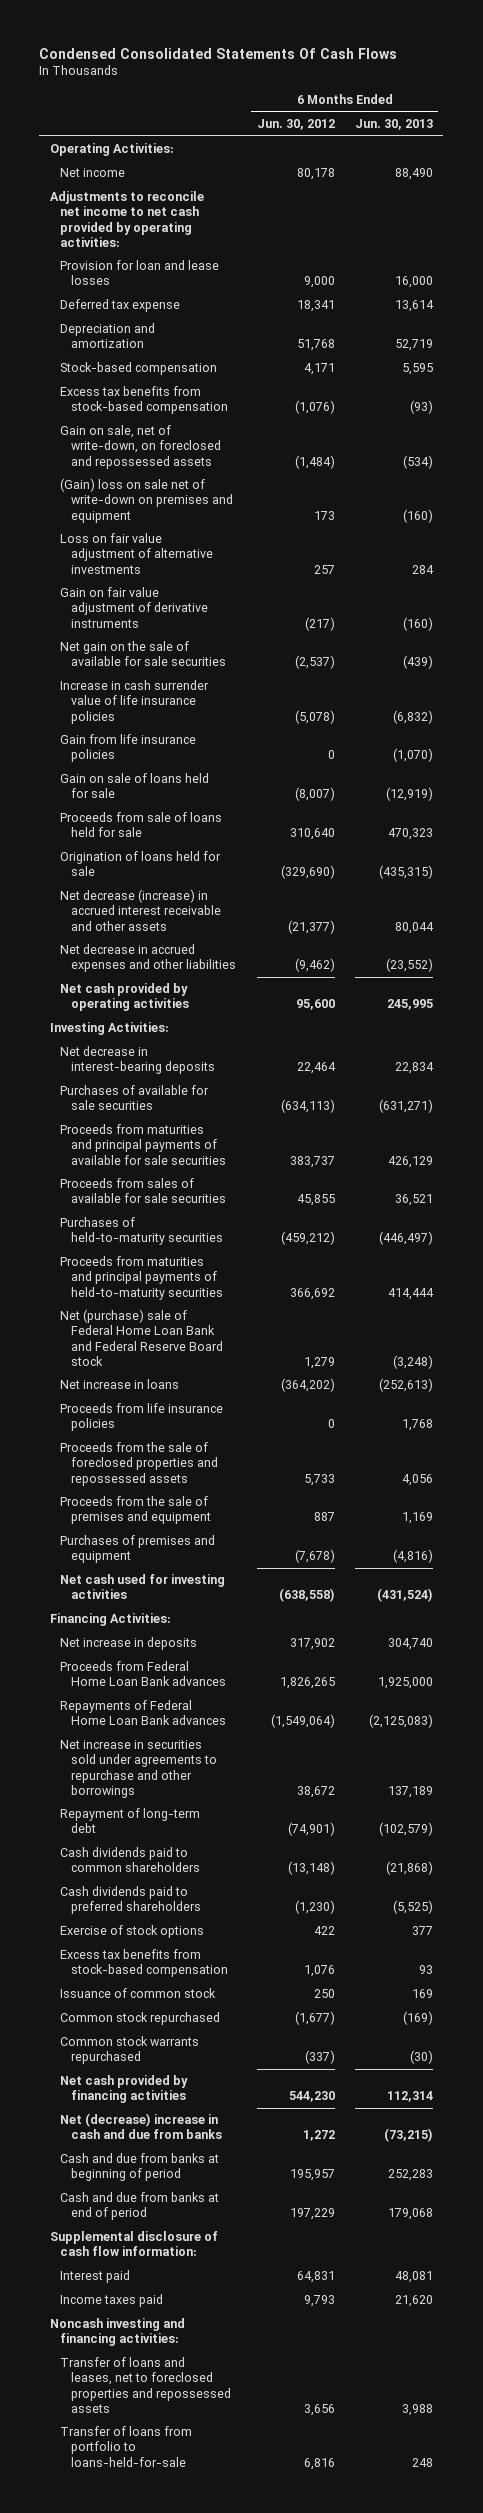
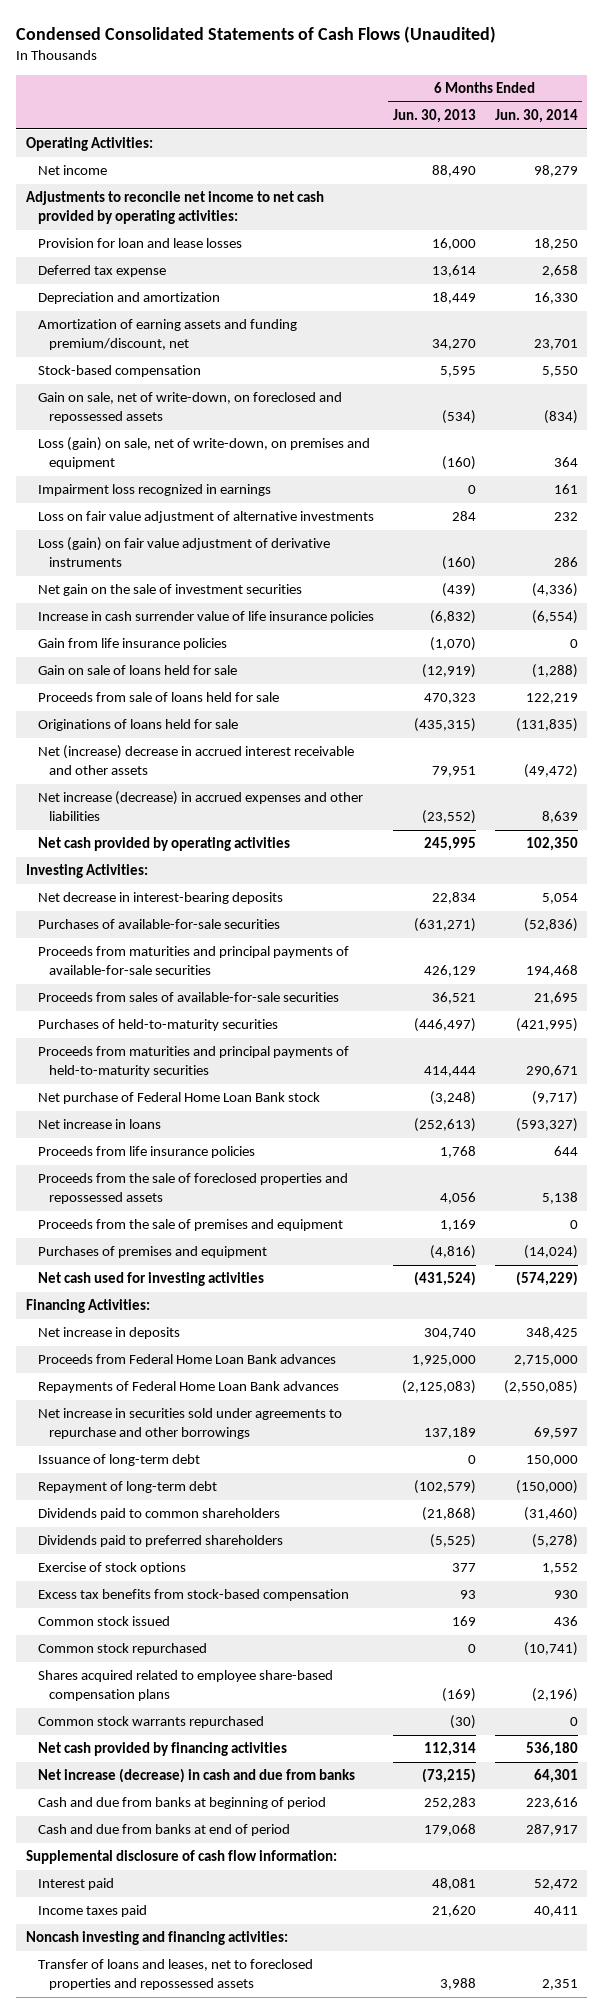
[39,47,398,59] Condensed Consolidated Statements Of Cash Flows -> [16,25,497,43] Condensed Consolidated Statements of Cash Flows (Unaudited)
[256,118,335,130] Jun. 30, 2012 -> none
none -> [494,109,578,124] Jun. 30, 2014
[395,339,434,352] 52,719 -> [431,292,476,305] 18,449
none -> [37,319,297,351] Amortization of earning assets and funding premium/discount, net
[60,386,228,415] Excess tax benefits from stock-based compensation -> none
[60,478,233,523] (Gain) loss on sale net of write-down on premises and equipment -> [37,437,370,470] Loss (gain) on sale, net of write-down, on premises and equipment
none -> [37,484,271,497] Impairment loss recognized in earnings
[60,587,208,628] Gain on fair value adjustment of derivative instruments -> [37,537,330,568] Loss (gain) on fair value adjustment of derivative instruments
[60,641,226,667] Net gain on the sale of available for sale securities -> [37,584,302,597] Net gain on the sale of investment securities
[60,851,222,877] Origination of loans held for sale -> [37,719,238,732] Originations of loans held for sale
[60,889,221,931] Net decrease (increase) in accrued interest receivable and other assets -> [37,745,354,776] Net (increase) decrease in accrued interest receivable and other assets
[395,921,435,934] 80,044 -> [431,766,476,778] 79,951
[60,944,236,973] Net decrease in accrued expenses and other liabilities -> [37,791,363,822] Net increase (decrease) in accrued expenses and other liabilities
[60,1085,210,1111] Purchases of available for sale securities -> [37,919,280,930] Purchases of available-for-sale securities
[60,1124,226,1165] Proceeds from maturities and principal payments of available for sale securities -> [37,946,349,976] Proceeds from maturities and principal payments of available-for-sale securities
[60,1178,226,1204] Proceeds from sales of available for sale securities -> [37,992,339,1003] Proceeds from sales of available-for-sale securities
[60,1309,223,1366] Net (purchase) sale of Federal Home Loan Bank and Federal Reserve Board stock -> [37,1092,320,1105] Net purchase of Federal Home Loan Bank stock
none -> [37,1454,200,1467] Issuance of long-term debt
[60,1847,200,1873] Cash dividends paid to common shareholders -> [37,1508,280,1521] Dividends paid to common shareholders
[60,1886,201,1915] Cash dividends paid to preferred shareholders -> [37,1535,283,1548] Dividends paid to preferred shareholders
[60,1988,217,1999] Issuance of common stock -> [37,1616,170,1627] Common stock issued
[403,2011,434,2026] (169) -> [467,1644,476,1654] 0
none -> [37,1670,333,1702] Shares acquired related to employee share-based compensation plans
[60,2113,222,2140] Net (decrease) increase in cash and due from banks -> [37,1768,355,1784] Net increase (decrease) in cash and due from banks
[60,2426,193,2467] Transfer of loans from portfolio to loans-held-for-sale -> none

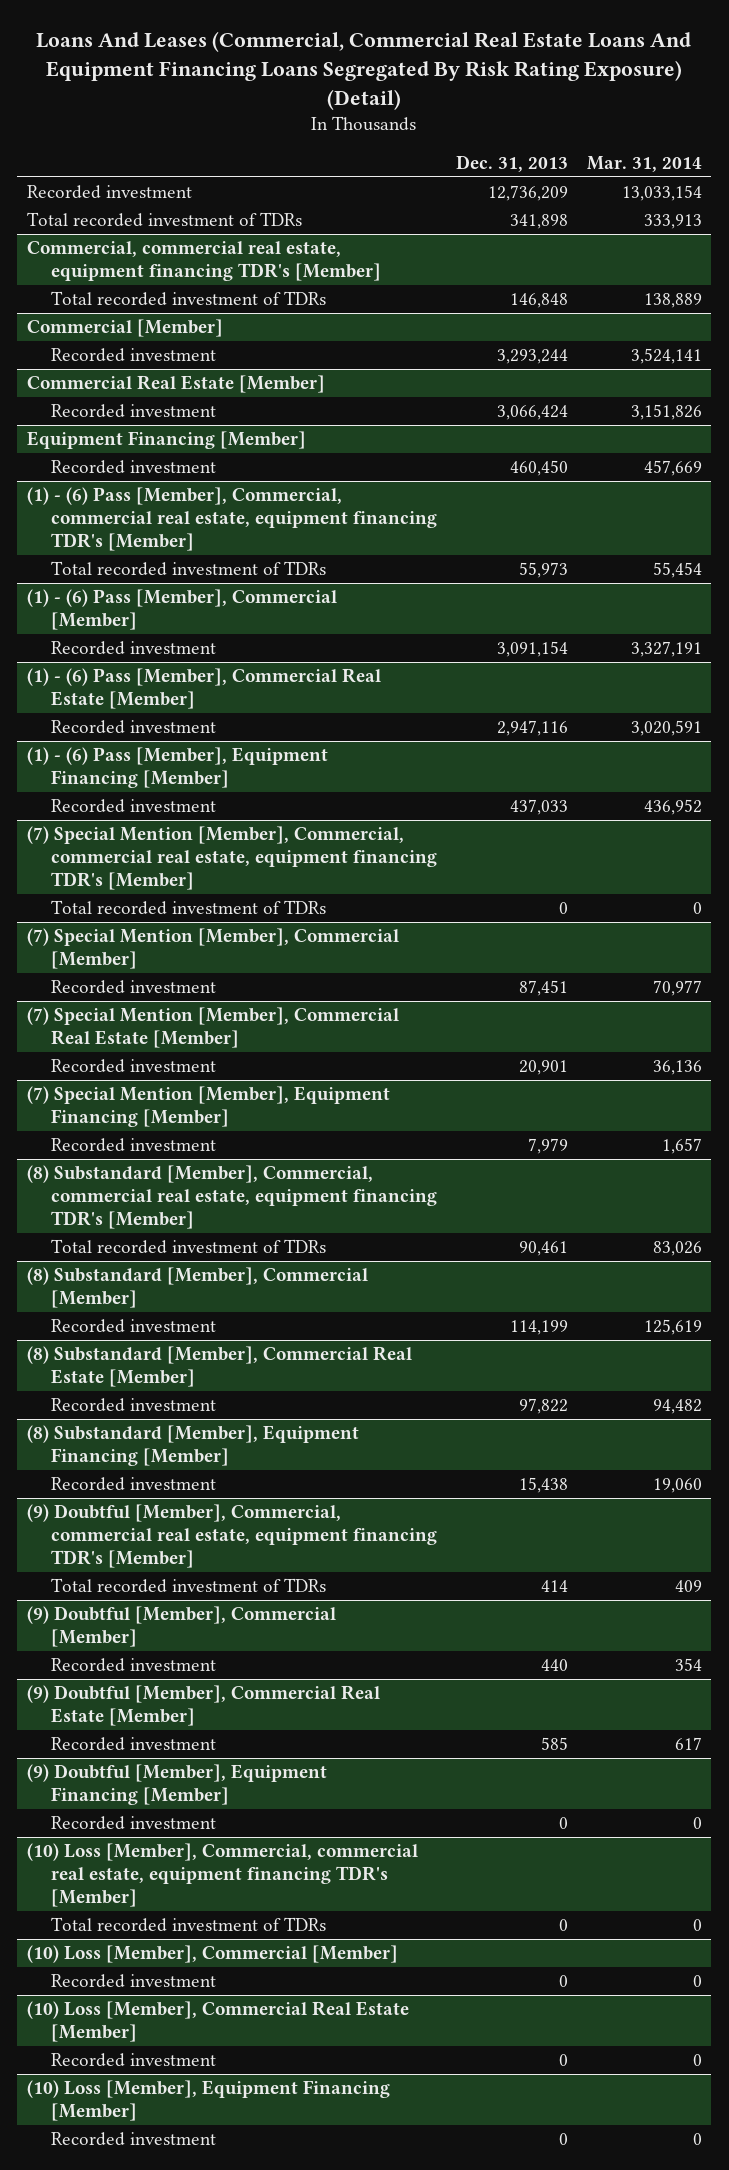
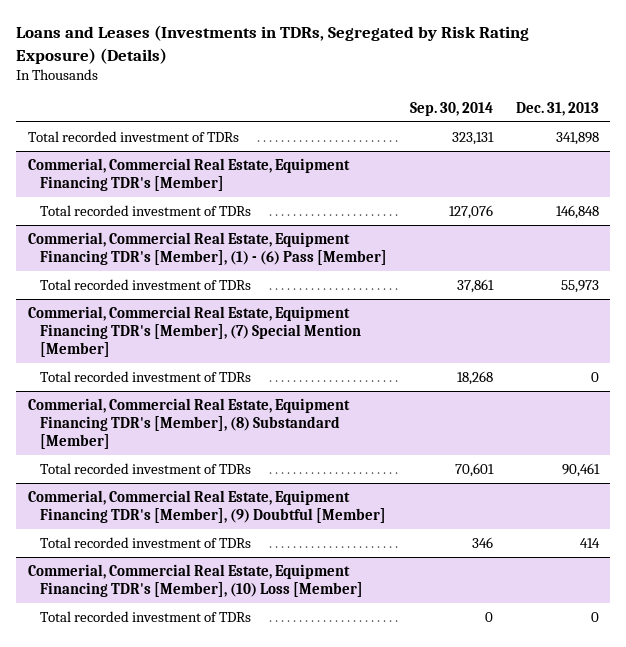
[36,30,692,110] Loans And Leases (Commercial, Commercial Real Estate Loans And Equipment Financing Loans Segregated By Risk Rating Exposure) (Detail) -> [16,25,530,64] Loans and Leases (Investments in TDRs, Segregated by Risk Rating Exposure) (Details)
[586,156,702,173] Mar. 31, 2014 -> none
none -> [409,101,493,116] Sep. 30, 2014
[26,185,192,200] Recorded investment -> none
[26,241,381,282] Commercial, commercial real estate, equipment financing TDR's [Member] -> [27,157,350,191] Commerial, Commercial Real Estate, Equipment Financing TDR's [Member]
[26,319,223,338] Commercial [Member] -> none
[50,348,216,363] Recorded investment -> none
[26,375,325,394] Commercial Real Estate [Member] -> none
[50,404,216,419] Recorded investment -> none
[26,431,306,450] Equipment Financing [Member] -> none
[50,460,216,475] Recorded investment -> none
[26,487,437,552] (1) - (6) Pass [Member], Commercial, commercial real estate, equipment financing TDR's [Member] -> [27,231,387,265] Commerial, Commercial Real Estate, Equipment Financing TDR's [Member], (1) - (6) Pass [Member]
[26,589,337,631] (1) - (6) Pass [Member], Commercial [Member] -> none
[50,641,216,656] Recorded investment -> none
[26,668,381,710] (1) - (6) Pass [Member], Commercial Real Estate [Member] -> none
[50,720,216,735] Recorded investment -> none
[26,747,328,789] (1) - (6) Pass [Member], Equipment Financing [Member] -> none
[50,799,216,814] Recorded investment -> none
[26,826,437,891] (7) Special Mention [Member], Commercial, commercial real estate, equipment financing TDR's [Member] -> [27,305,361,357] Commerial, Commercial Real Estate, Equipment Financing TDR's [Member], (7) Special Mention [Member]
[26,928,399,970] (7) Special Mention [Member], Commercial [Member] -> none
[50,980,216,995] Recorded investment -> none
[26,1007,399,1049] (7) Special Mention [Member], Commercial Real Estate [Member] -> none
[50,1059,216,1074] Recorded investment -> none
[26,1086,390,1128] (7) Special Mention [Member], Equipment Financing [Member] -> none
[50,1138,216,1153] Recorded investment -> none
[26,1165,437,1230] (8) Substandard [Member], Commercial, commercial real estate, equipment financing TDR's [Member] -> [27,397,350,449] Commerial, Commercial Real Estate, Equipment Financing TDR's [Member], (8) Substandard [Member]
[26,1267,368,1309] (8) Substandard [Member], Commercial [Member] -> none
[50,1319,216,1334] Recorded investment -> none
[26,1346,412,1388] (8) Substandard [Member], Commercial Real Estate [Member] -> none
[50,1398,216,1413] Recorded investment -> none
[26,1425,359,1467] (8) Substandard [Member], Equipment Financing [Member] -> none
[50,1477,216,1492] Recorded investment -> none
[26,1504,437,1569] (9) Doubtful [Member], Commercial, commercial real estate, equipment financing TDR's [Member] -> [27,489,386,523] Commerial, Commercial Real Estate, Equipment Financing TDR's [Member], (9) Doubtful [Member]
[26,1606,336,1648] (9) Doubtful [Member], Commercial [Member] -> none
[50,1658,216,1673] Recorded investment -> none
[26,1685,380,1727] (9) Doubtful [Member], Commercial Real Estate [Member] -> none
[50,1737,216,1752] Recorded investment -> none
[26,1764,327,1806] (9) Doubtful [Member], Equipment Financing [Member] -> none
[50,1816,216,1831] Recorded investment -> none
[26,1843,418,1908] (10) Loss [Member], Commercial, commercial real estate, equipment financing TDR's [Member] -> [27,563,363,597] Commerial, Commercial Real Estate, Equipment Financing TDR's [Member], (10) Loss [Member]
[26,1945,398,1964] (10) Loss [Member], Commercial [Member] -> none
[50,1974,216,1989] Recorded investment -> none
[26,2001,409,2043] (10) Loss [Member], Commercial Real Estate [Member] -> none
[50,2053,216,2068] Recorded investment -> none
[26,2080,390,2122] (10) Loss [Member], Equipment Financing [Member] -> none
[50,2132,216,2147] Recorded investment -> none

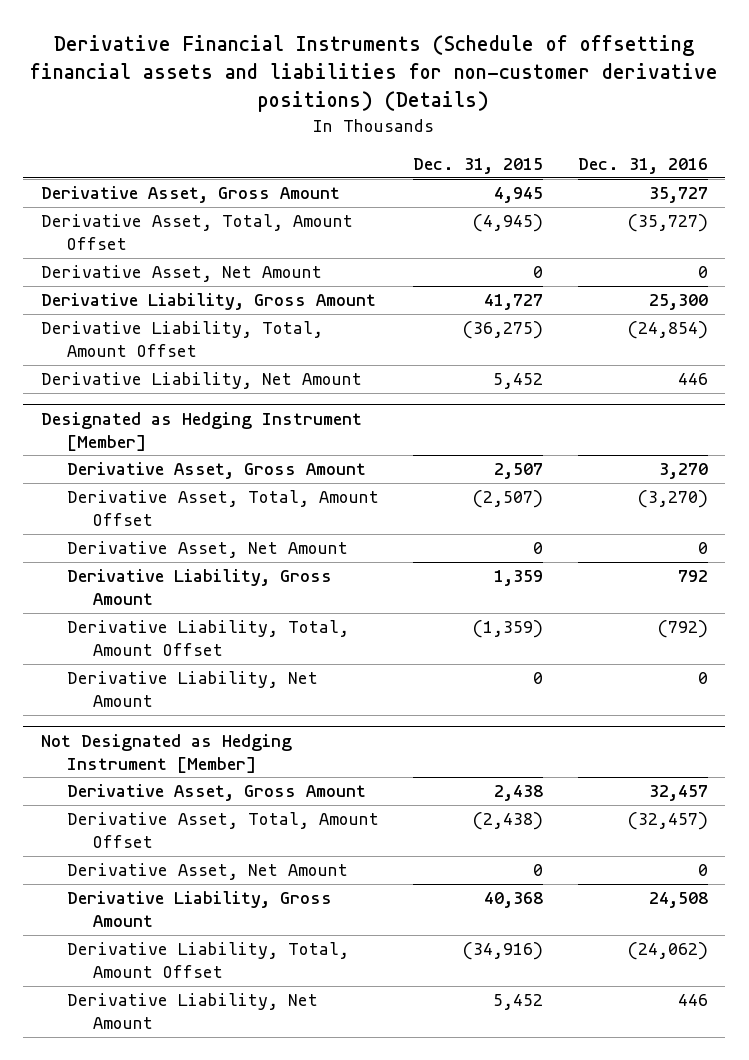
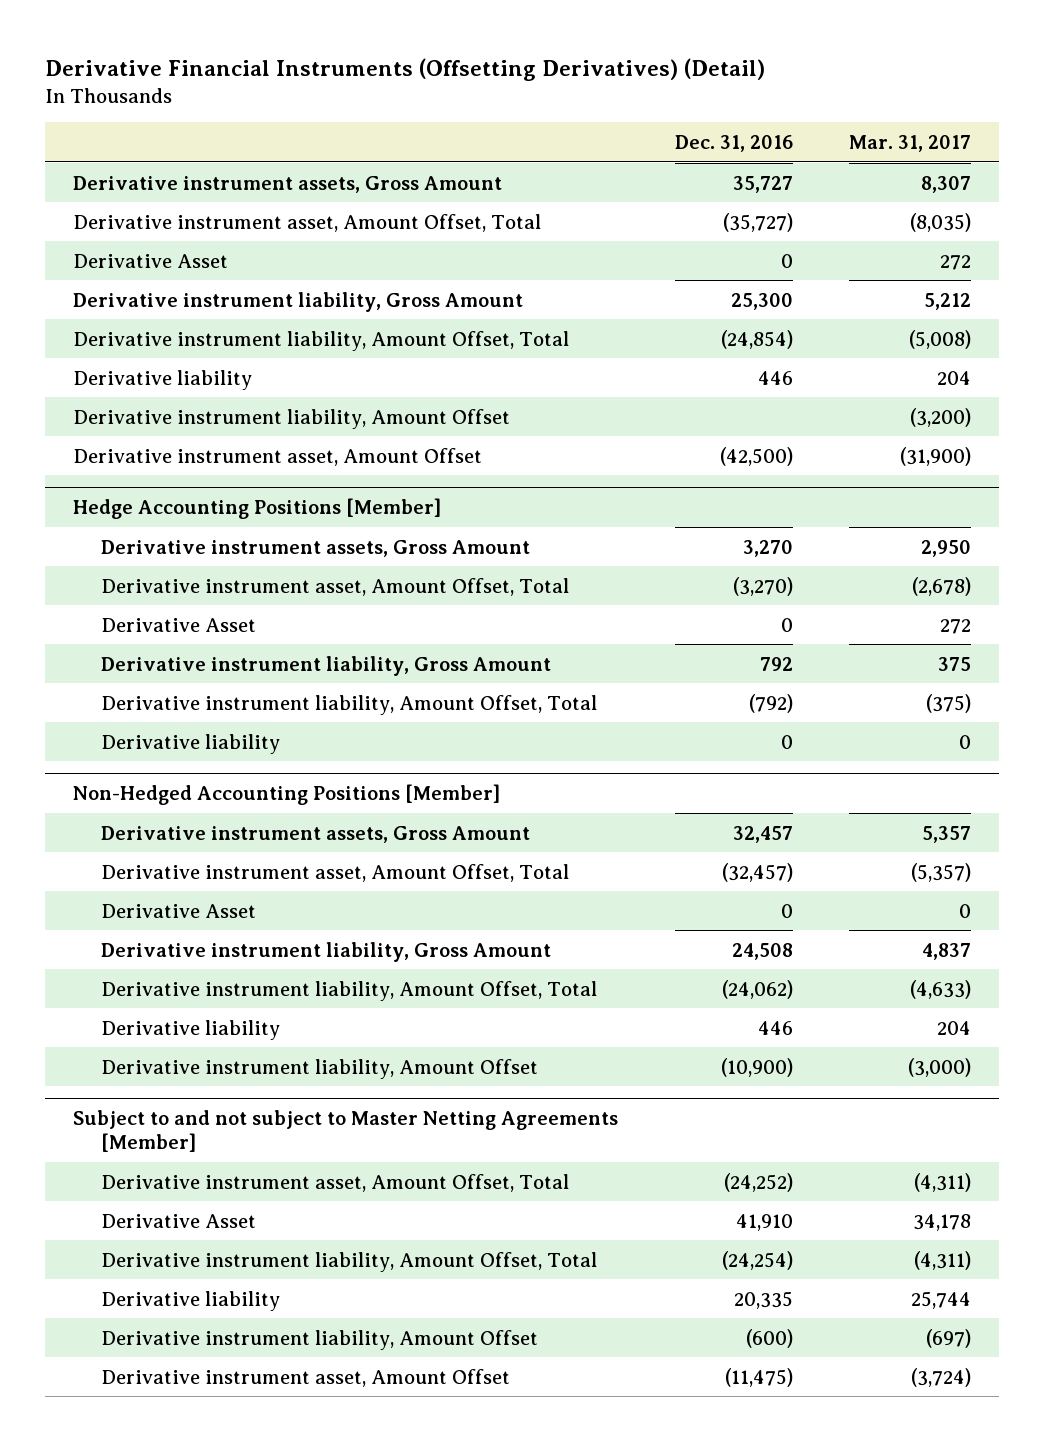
[30,35,719,113] Derivative Financial Instruments (Schedule of offsetting financial assets and liabilities for non-customer derivative positions) (Details) -> [45,58,766,82] Derivative Financial Instruments (Offsetting Derivatives) (Detail)
[413,157,544,174] Dec. 31, 2015 -> none
none -> [848,135,971,153] Mar. 31, 2017
[40,186,340,204] Derivative Asset, Gross Amount -> [73,175,503,193] Derivative instrument assets, Gross Amount
[40,214,353,251] Derivative Asset, Total, Amount Offset -> [73,213,542,232] Derivative instrument asset, Amount Offset, Total
[40,265,322,283] Derivative Asset, Net Amount -> [73,253,229,268] Derivative Asset
[40,293,376,311] Derivative Liability, Gross Amount -> [73,291,524,312] Derivative instrument liability, Gross Amount
[40,321,323,358] Derivative Liability, Total, Amount Offset -> [73,330,570,351] Derivative instrument liability, Amount Offset, Total
[40,372,362,390] Derivative Liability, Net Amount -> [73,369,253,390] Derivative liability
none -> [73,408,511,429] Derivative instrument liability, Amount Offset
none -> [73,447,483,466] Derivative instrument asset, Amount Offset
[40,411,362,451] Designated as Hedging Instrument [Member] -> [73,497,442,519] Hedge Accounting Positions [Member]
[66,462,366,480] Derivative Asset, Gross Amount -> [100,539,530,557] Derivative instrument assets, Gross Amount
[66,490,379,527] Derivative Asset, Total, Amount Offset -> [100,577,569,596] Derivative instrument asset, Amount Offset, Total
[66,541,348,559] Derivative Asset, Net Amount -> [100,617,256,632] Derivative Asset
[66,569,332,606] Derivative Liability, Gross Amount -> [100,655,551,676] Derivative instrument liability, Gross Amount
[66,620,349,657] Derivative Liability, Total, Amount Offset -> [100,694,597,715] Derivative instrument liability, Amount Offset, Total
[66,671,318,708] Derivative Liability, Net Amount -> [100,733,280,754] Derivative liability
[40,733,292,773] Not Designated as Hedging Instrument [Member] -> [73,783,501,805] Non-Hedged Accounting Positions [Member]
[66,784,366,802] Derivative Asset, Gross Amount -> [100,825,530,843] Derivative instrument assets, Gross Amount
[66,812,379,849] Derivative Asset, Total, Amount Offset -> [100,863,569,882] Derivative instrument asset, Amount Offset, Total
[66,863,348,881] Derivative Asset, Net Amount -> [100,903,256,918] Derivative Asset
[66,891,332,928] Derivative Liability, Gross Amount -> [100,941,551,962] Derivative instrument liability, Gross Amount
[66,942,349,979] Derivative Liability, Total, Amount Offset -> [100,980,597,1001] Derivative instrument liability, Amount Offset, Total
[66,993,318,1030] Derivative Liability, Net Amount -> [100,1019,280,1040] Derivative liability
none -> [100,1058,538,1079] Derivative instrument liability, Amount Offset
none -> [73,1109,619,1153] Subject to and not subject to Master Netting Agreements [Member]
none -> [100,1173,569,1192] Derivative instrument asset, Amount Offset, Total
none -> [100,1213,256,1228] Derivative Asset
none -> [100,1251,597,1272] Derivative instrument liability, Amount Offset, Total
none -> [100,1290,280,1311] Derivative liability
none -> [100,1329,538,1350] Derivative instrument liability, Amount Offset
none -> [100,1368,510,1387] Derivative instrument asset, Amount Offset

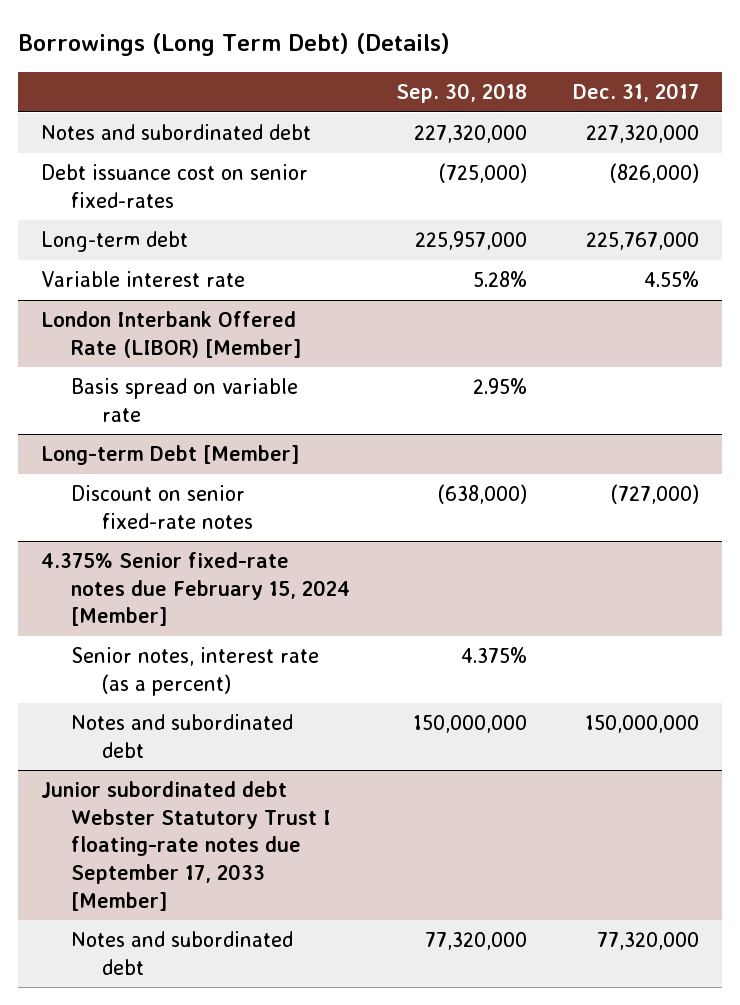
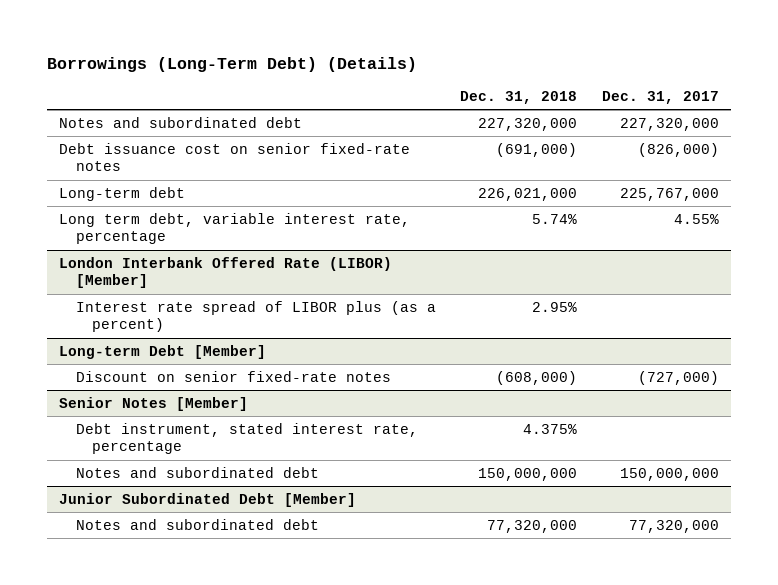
[17,32,450,56] Borrowings (Long Term Debt) (Details) -> [47,57,418,73] Borrowings (Long-Term Debt) (Details)
[396,83,528,104] Sep. 30, 2018 -> none
none -> [460,91,578,105] Dec. 31, 2018
[40,164,308,208] Debt issuance cost on senior fixed-rates -> [59,142,411,172] Debt issuance cost on senior fixed-rate notes
[40,271,245,288] Variable interest rate -> [59,212,411,245] Long term debt, variable interest rate, percentage
[71,378,299,422] Basis spread on variable rate -> [75,300,436,333] Interest rate spread of LIBOR plus (as a percent)
[40,552,351,627] 4.375% Senior fixed-rate notes due February 15, 2024 [Member] -> [59,396,249,411] Senior Notes [Member]
[71,647,320,696] Senior notes, interest rate (as a percent) -> [75,422,418,455] Debt instrument, stated interest rate, percentage
[40,781,332,911] Junior subordinated debt Webster Statutory Trust I floating-rate notes due September 17, 2033 [Member] -> [59,492,357,507] Junior Subordinated Debt [Member]

